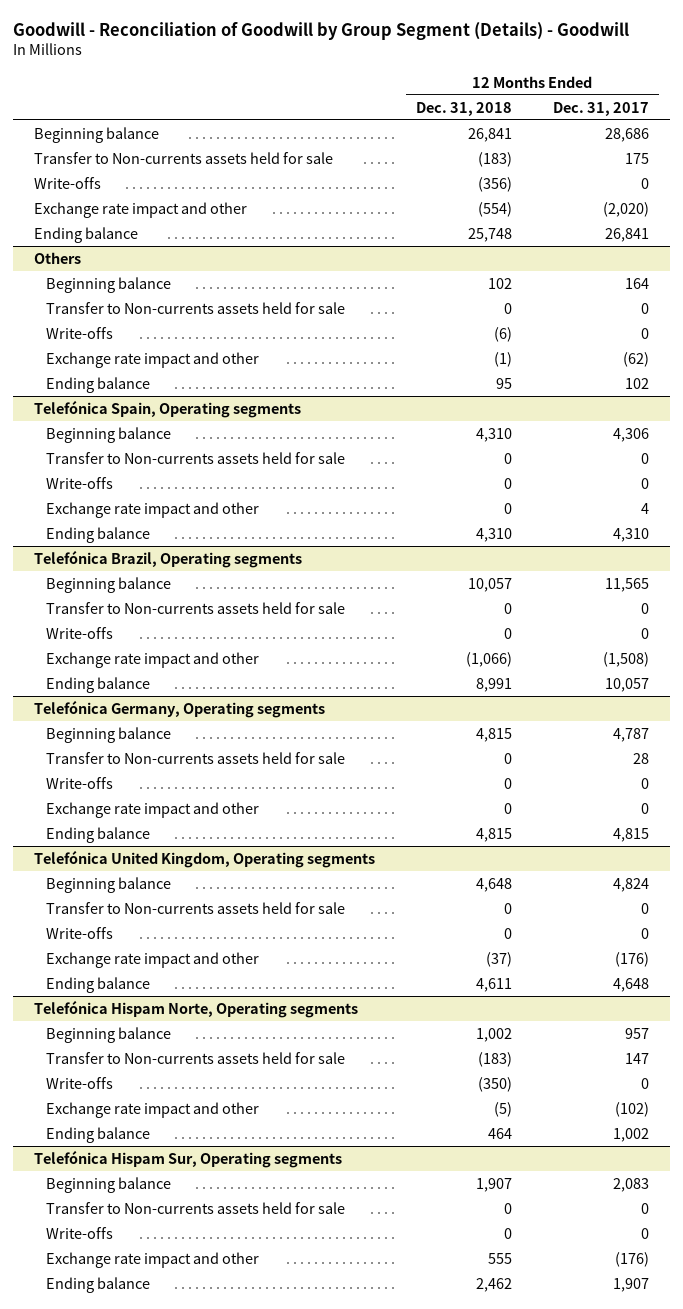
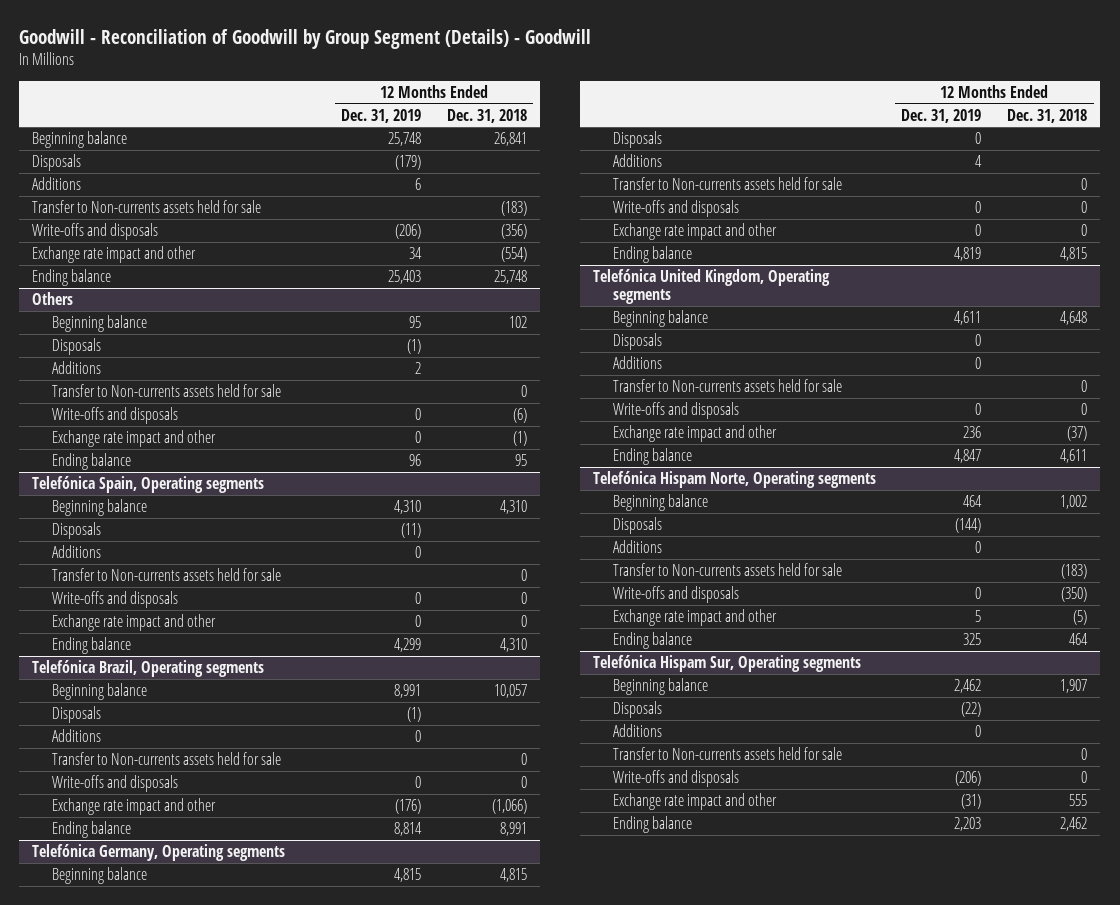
[552,101,649,116] Dec. 31, 2017 -> none
none -> [341,108,422,123] Dec. 31, 2019
none -> [32,153,82,171] Disposals
none -> [32,176,82,190] Additions
[33,176,101,189] Write-offs -> [32,222,159,240] Write-offs and disposals
none -> [52,337,102,355] Disposals
none -> [52,360,102,374] Additions
[45,326,113,339] Write-offs -> [52,406,179,424] Write-offs and disposals
none -> [52,521,102,539] Disposals
none -> [52,544,102,558] Additions
[45,476,113,489] Write-offs -> [52,590,179,608] Write-offs and disposals
none -> [52,705,102,723] Disposals
none -> [52,728,102,742] Additions
[45,626,113,639] Write-offs -> [52,774,179,792] Write-offs and disposals
none -> [612,130,662,148] Disposals
none -> [612,153,662,167] Additions
[45,776,113,789] Write-offs -> [612,199,739,217] Write-offs and disposals
none -> [612,332,662,350] Disposals
none -> [612,355,662,369] Additions
[45,926,113,939] Write-offs -> [612,401,739,419] Write-offs and disposals
none -> [612,516,662,534] Disposals
none -> [612,539,662,553] Additions
[45,1076,113,1089] Write-offs -> [612,585,739,603] Write-offs and disposals
none -> [612,700,662,718] Disposals
none -> [612,723,662,737] Additions
[45,1226,113,1239] Write-offs -> [612,769,739,787] Write-offs and disposals

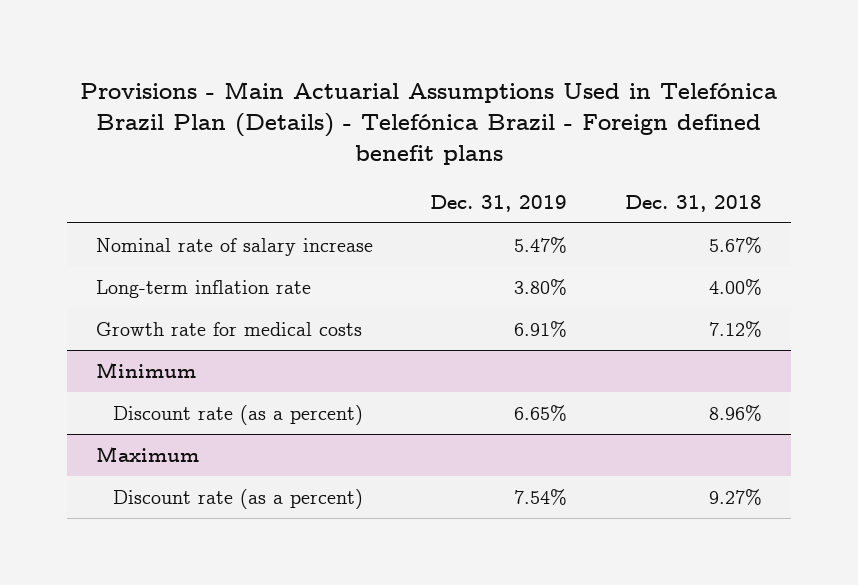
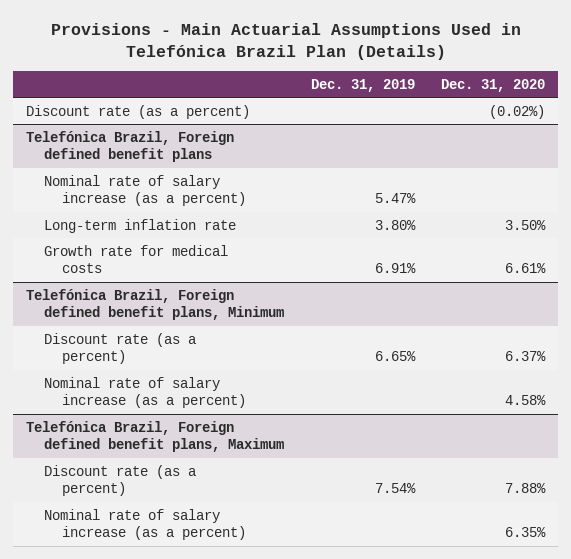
[79,81,777,165] Provisions - Main Actuarial Assumptions Used in Telefónica Brazil Plan (Details) - Telefónica Brazil - Foreign defined benefit plans -> [50,22,521,60] Provisions - Main Actuarial Assumptions Used in Telefónica Brazil Plan (Details)
[624,194,762,212] Dec. 31, 2018 -> none
none -> [441,78,546,92] Dec. 31, 2020
none -> [26,104,251,119] Discount rate (as a percent)
none -> [26,130,235,163] Telefónica Brazil, Foreign defined benefit plans
[96,237,374,256] Nominal rate of salary increase -> [44,174,247,207] Nominal rate of salary increase (as a percent)
[96,361,197,378] Minimum -> none
none -> [26,288,285,321] Telefónica Brazil, Foreign defined benefit plans, Minimum
[96,445,200,462] Maximum -> none
none -> [44,376,247,409] Nominal rate of salary increase (as a percent)
none -> [26,420,285,453] Telefónica Brazil, Foreign defined benefit plans, Maximum
none -> [44,508,247,541] Nominal rate of salary increase (as a percent)

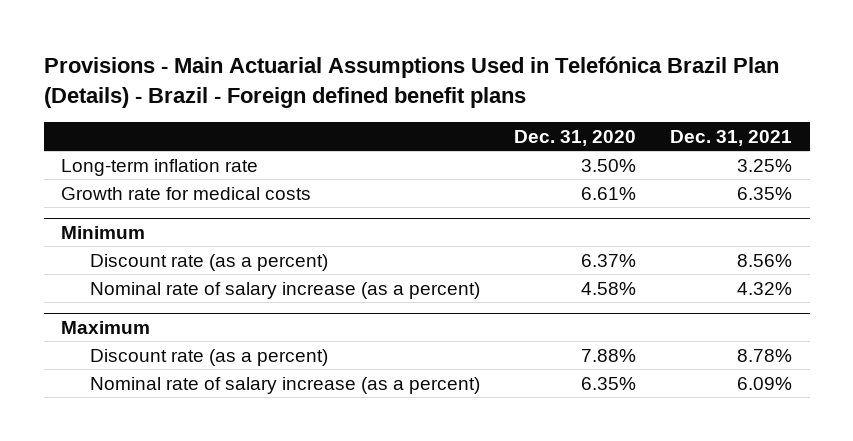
[50,22,521,60] Provisions - Main Actuarial Assumptions Used in Telefónica Brazil Plan (Details) -> [43,56,779,108] Provisions - Main Actuarial Assumptions Used in Telefónica Brazil Plan (Details) - Brazil - Foreign defined benefit plans
[310,78,415,92] Dec. 31, 2019 -> none
none -> [670,129,793,146] Dec. 31, 2021
[26,104,251,119] Discount rate (as a percent) -> none
[26,130,235,163] Telefónica Brazil, Foreign defined benefit plans -> none
[44,174,247,207] Nominal rate of salary increase (as a percent) -> none
[26,288,285,321] Telefónica Brazil, Foreign defined benefit plans, Minimum -> none
none -> [60,225,145,239] Minimum
[26,420,285,453] Telefónica Brazil, Foreign defined benefit plans, Maximum -> none
none -> [60,320,150,334] Maximum

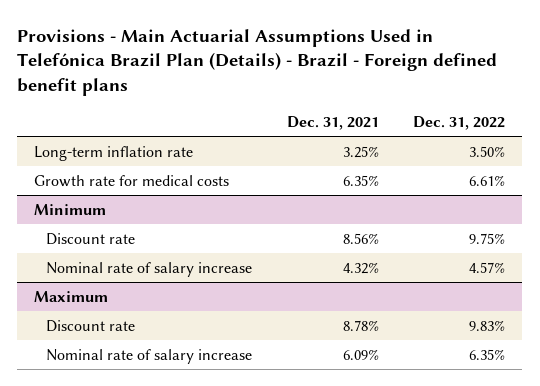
[514,129,637,146] Dec. 31, 2020 -> none
none -> [413,115,506,130] Dec. 31, 2022
[90,253,329,271] Discount rate (as a percent) -> [46,232,136,245] Discount rate
[90,281,481,299] Nominal rate of salary increase (as a percent) -> [46,261,253,277] Nominal rate of salary increase
[90,348,329,366] Discount rate (as a percent) -> [46,319,136,332] Discount rate
[90,376,481,394] Nominal rate of salary increase (as a percent) -> [46,348,253,364] Nominal rate of salary increase

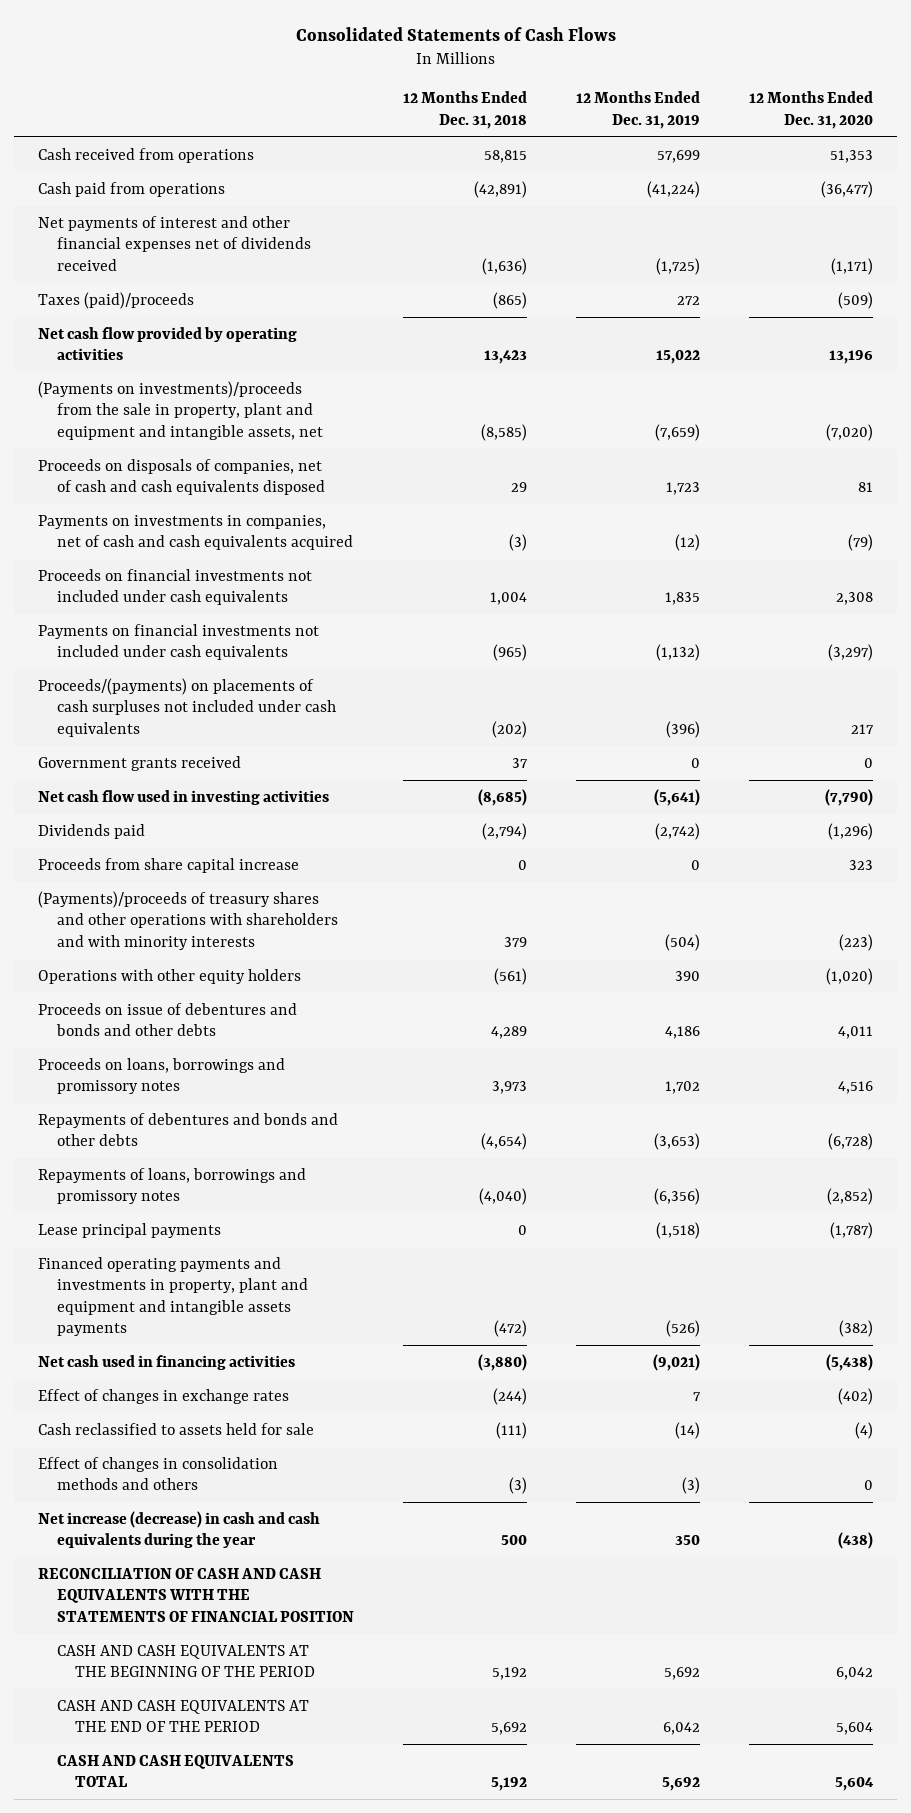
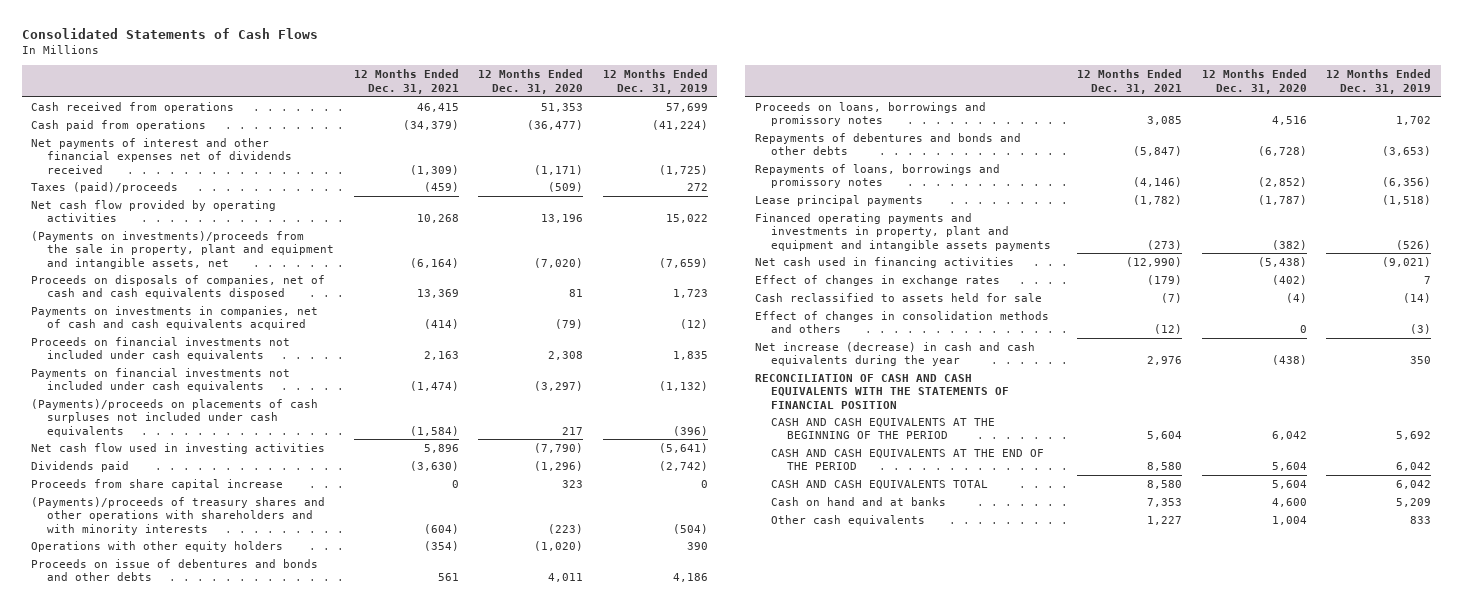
[402,91,527,129] 12 Months Ended Dec. 31, 2018 -> none
none -> [353,69,459,94] 12 Months Ended Dec. 31, 2021
[38,755,242,771] Government grants received -> none
[38,677,336,737] Proceeds/(payments) on placements of cash surpluses not included under cash equivalents -> [31,399,319,437] (Payments)/proceeds on placements of cash surpluses not included under cash equivalents
[661,1777,700,1792] 5,692 -> [1396,480,1432,490] 6,042
none -> [770,497,946,507] Cash on hand and at banks
none -> [770,515,925,527] Other cash equivalents

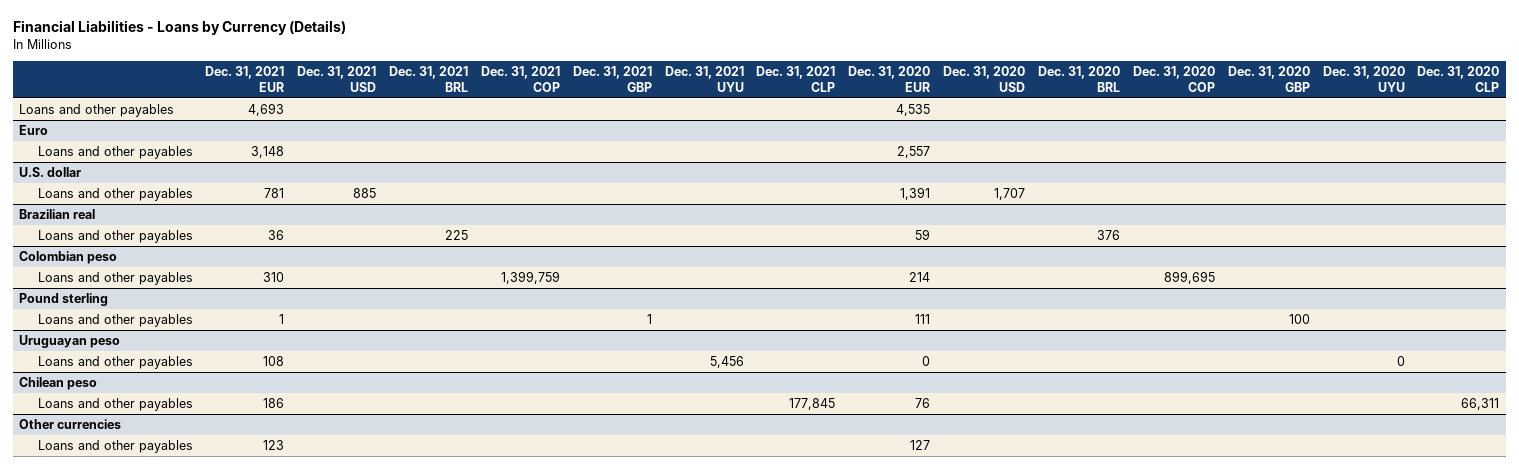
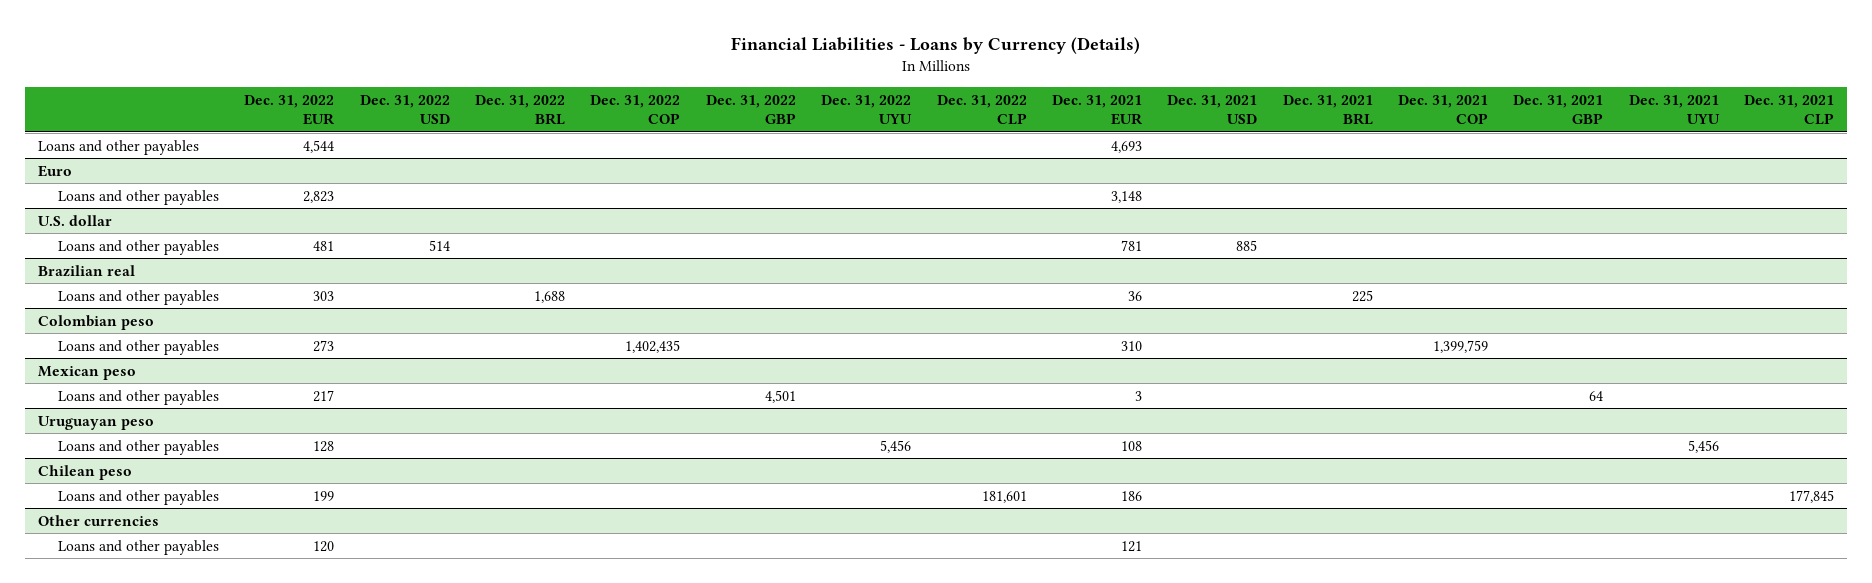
[848,65,931,92] Dec. 31, 2020 EUR -> none
[943,65,1026,92] Dec. 31, 2020 USD -> none
[1038,65,1121,92] Dec. 31, 2020 BRL -> none
[1132,65,1215,92] Dec. 31, 2020 COP -> none
[1227,65,1310,92] Dec. 31, 2020 GBP -> none
[1322,65,1405,92] Dec. 31, 2020 UYU -> none
[1417,65,1500,92] Dec. 31, 2020 CLP -> none
none -> [244,94,335,126] Dec. 31, 2022 EUR
none -> [359,94,450,125] Dec. 31, 2022 USD
none -> [475,94,566,126] Dec. 31, 2022 BRL
none -> [590,94,681,125] Dec. 31, 2022 COP
none -> [705,94,796,125] Dec. 31, 2022 GBP
none -> [821,94,913,125] Dec. 31, 2022 UYU
none -> [936,94,1027,126] Dec. 31, 2022 CLP
[19,292,109,306] Pound sterling -> none
none -> [38,365,137,380] Mexican peso
[279,313,285,324] 1 -> [1134,390,1142,401] 3
[646,313,652,324] 1 -> [1589,390,1604,401] 64
[263,439,285,450] 123 -> [1120,540,1142,552] 121

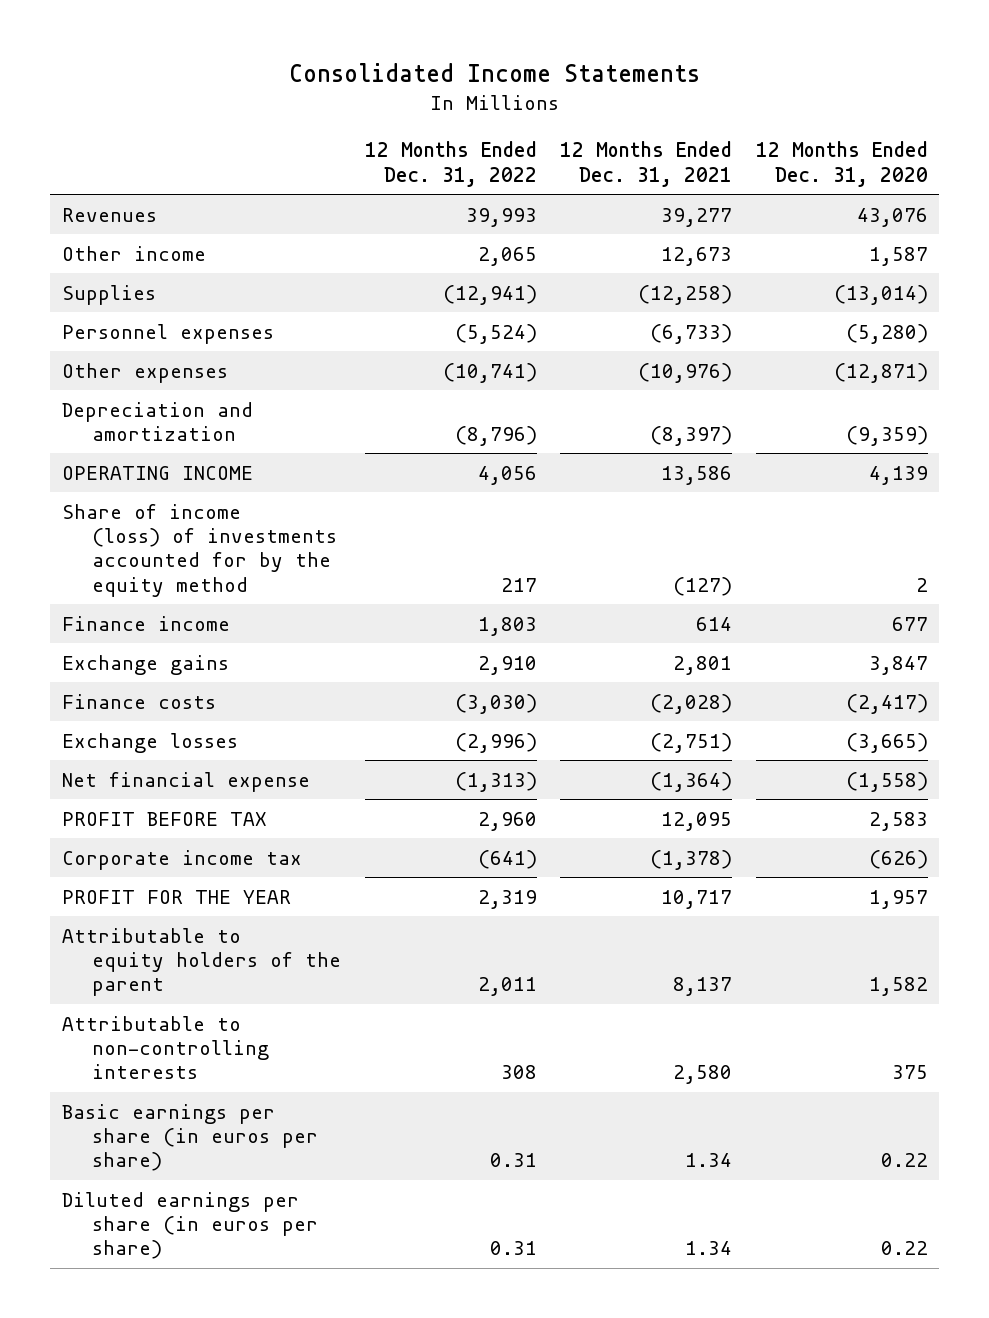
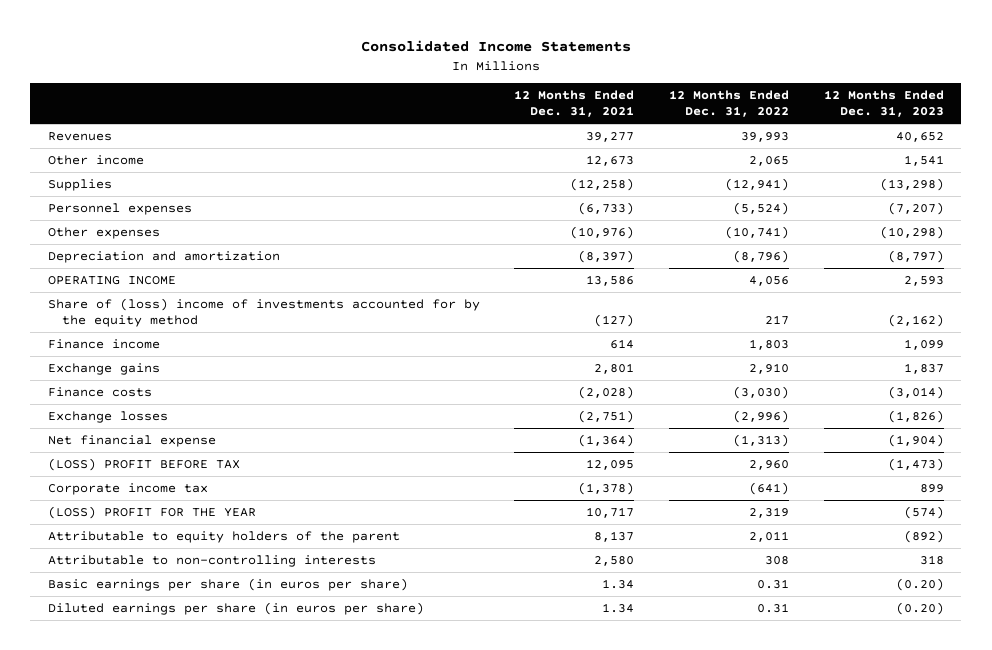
[755,141,928,187] 12 Months Ended Dec. 31, 2020 -> none
none -> [824,90,945,118] 12 Months Ended Dec. 31, 2023
[61,503,338,597] Share of income (loss) of investments accounted for by the equity method -> [47,298,480,327] Share of (loss) income of investments accounted for by the equity method
[61,811,267,826] PROFIT BEFORE TAX -> [47,458,240,472] (LOSS) PROFIT BEFORE TAX
[61,889,291,904] PROFIT FOR THE YEAR -> [47,506,256,520] (LOSS) PROFIT FOR THE YEAR

